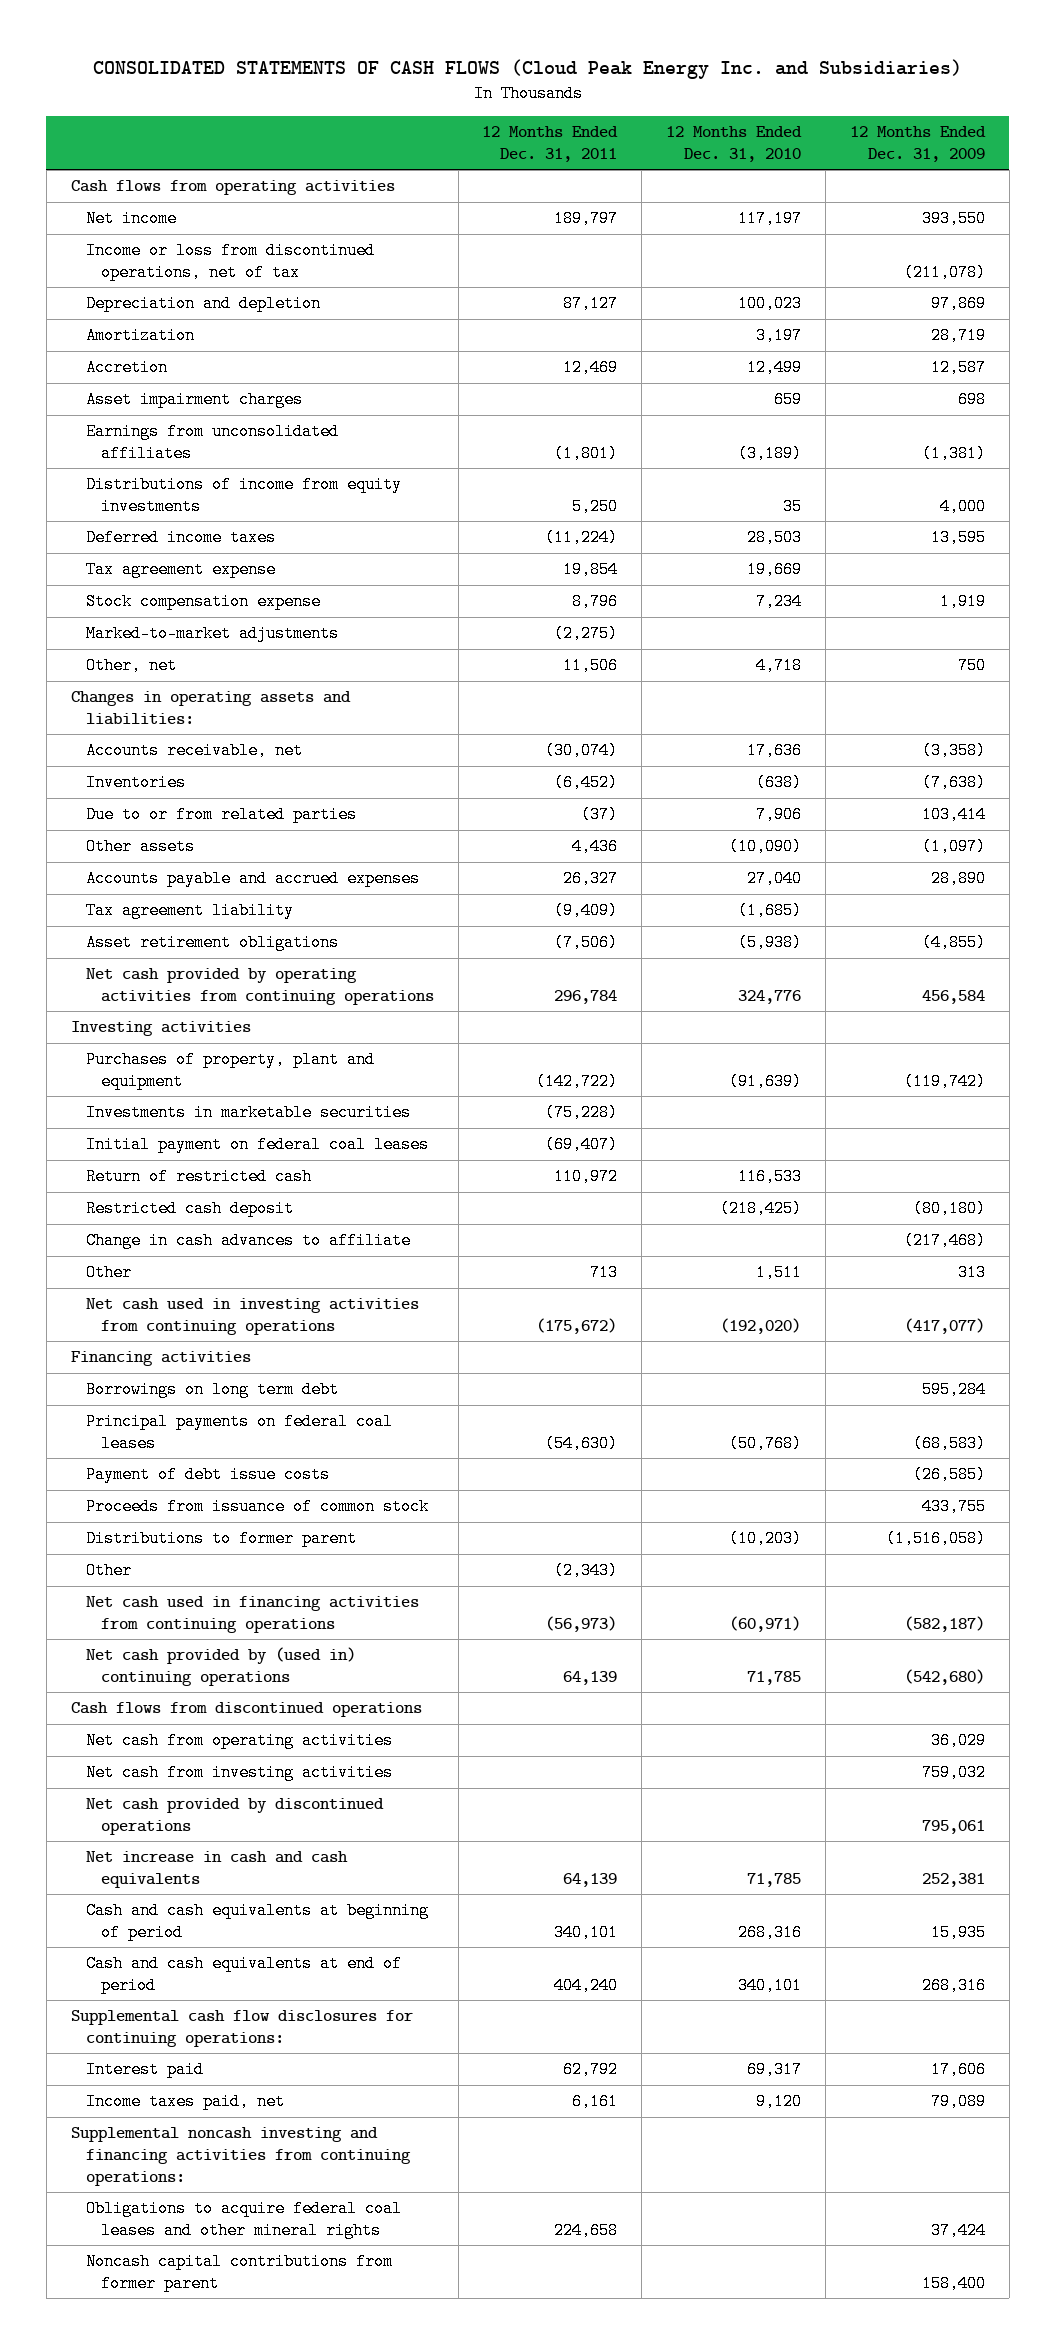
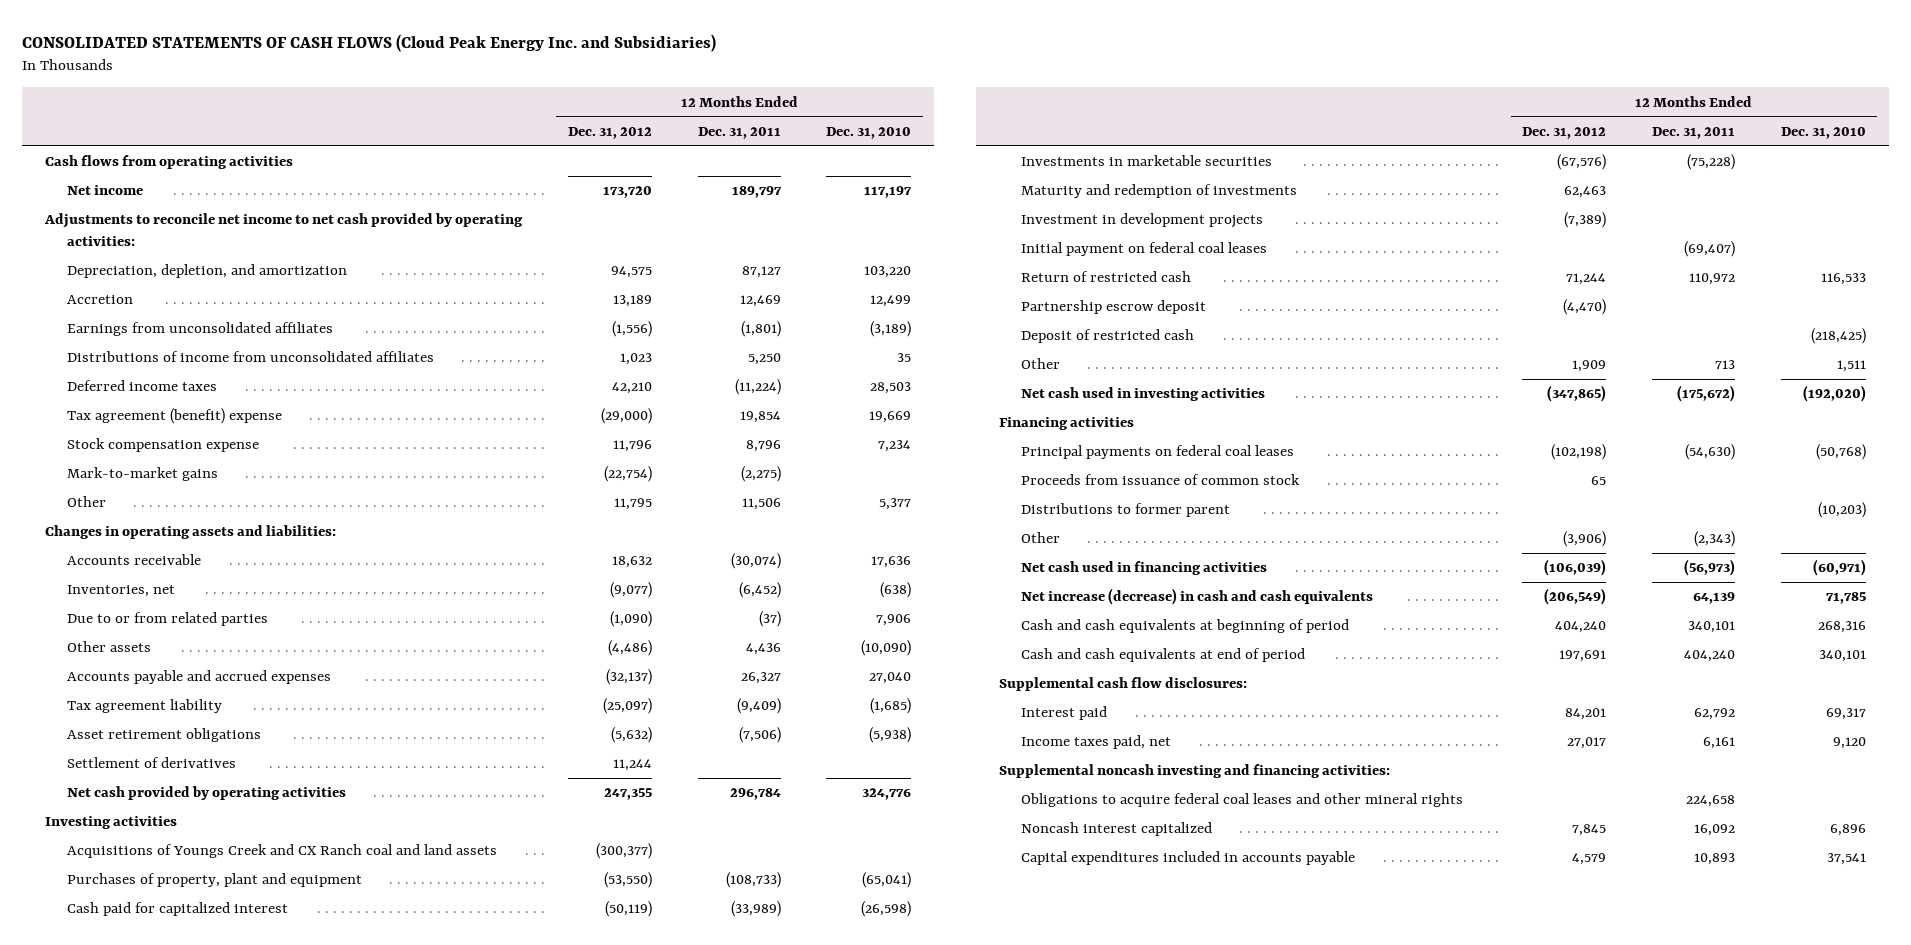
[849,126,986,162] 12 Months Ended Dec. 31, 2009 -> none
none -> [567,126,652,139] Dec. 31, 2012
[85,242,375,281] Income or loss from discontinued operations, net of tax -> none
[85,327,195,345] Amortization -> none
none -> [43,213,523,246] Adjustments to reconcile net income to net cash provided by operating activities:
[85,295,321,313] Depreciation and depletion -> [66,264,347,279] Depreciation, depletion, and amortization
[738,295,803,313] 100,023 -> [864,266,912,279] 103,220
[85,391,303,409] Asset impairment charges -> none
[85,476,402,515] Distributions of income from equity investments -> [66,351,434,363] Distributions of income from unconsolidated affiliates
[85,561,276,579] Tax agreement expense -> [66,408,282,425] Tax agreement (benefit) expense
[85,625,339,643] Marked-to-market adjustments -> [66,467,218,482] Mark-to-market gains
[85,657,177,675] Other, net -> [66,496,106,508] Other
[756,657,803,675] 4,718 -> [879,498,912,511] 5,377
[85,742,303,760] Accounts receivable, net -> [66,554,201,566] Accounts receivable
[85,774,186,792] Inventories -> [66,585,175,598] Inventories, net
none -> [66,757,236,769] Settlement of derivatives
[85,968,434,1005] Net cash provided by operating activities from continuing operations -> [66,786,346,801] Net cash provided by operating activities
none -> [66,844,497,859] Acquisitions of Youngs Creek and CX Ranch coal and land assets
[536,1072,619,1090] (142,722) -> [725,872,781,889] (108,733)
[729,1072,803,1090] (91,639) -> [862,872,912,889] (65,041)
none -> [66,902,288,917] Cash paid for capitalized interest
none -> [1021,184,1298,199] Maturity and redemption of investments
none -> [1021,213,1264,229] Investment in development projects
[85,1232,411,1250] Change in cash advances to affiliate -> none
none -> [1021,300,1207,315] Partnership escrow deposit
[85,1200,294,1218] Restricted cash deposit -> [1021,329,1195,344] Deposit of restricted cash
[85,1298,419,1335] Net cash used in investing activities from continuing operations -> [1021,387,1266,402] Net cash used in investing activities
[85,1381,339,1399] Borrowings on long term debt -> none
[85,1466,330,1484] Payment of debt issue costs -> none
[70,1702,422,1718] Cash flows from discontinued operations -> none
[85,1732,393,1750] Net cash from operating activities -> none
[85,1764,393,1782] Net cash from investing activities -> none
[85,1798,384,1835] Net cash provided by discontinued operations -> none
[85,1851,348,1888] Net increase in cash and cash equivalents -> none
[85,1596,419,1633] Net cash used in financing activities from continuing operations -> [1021,561,1268,576] Net cash used in financing activities
[85,1647,356,1686] Net cash provided by (used in) continuing operations -> [1021,588,1374,606] Net increase (decrease) in cash and cash equivalents
[70,2010,413,2047] Supplemental cash flow disclosures for continuing operations: -> [999,677,1248,692] Supplemental cash flow disclosures:
[70,2127,411,2186] Supplemental noncash investing and financing activities from continuing operations: -> [999,764,1391,779] Supplemental noncash investing and financing activities:
[85,2253,393,2292] Noncash capital contributions from former parent -> none
none -> [1021,822,1213,837] Noncash interest capitalized
none -> [1021,851,1356,866] Capital expenditures included in accounts payable

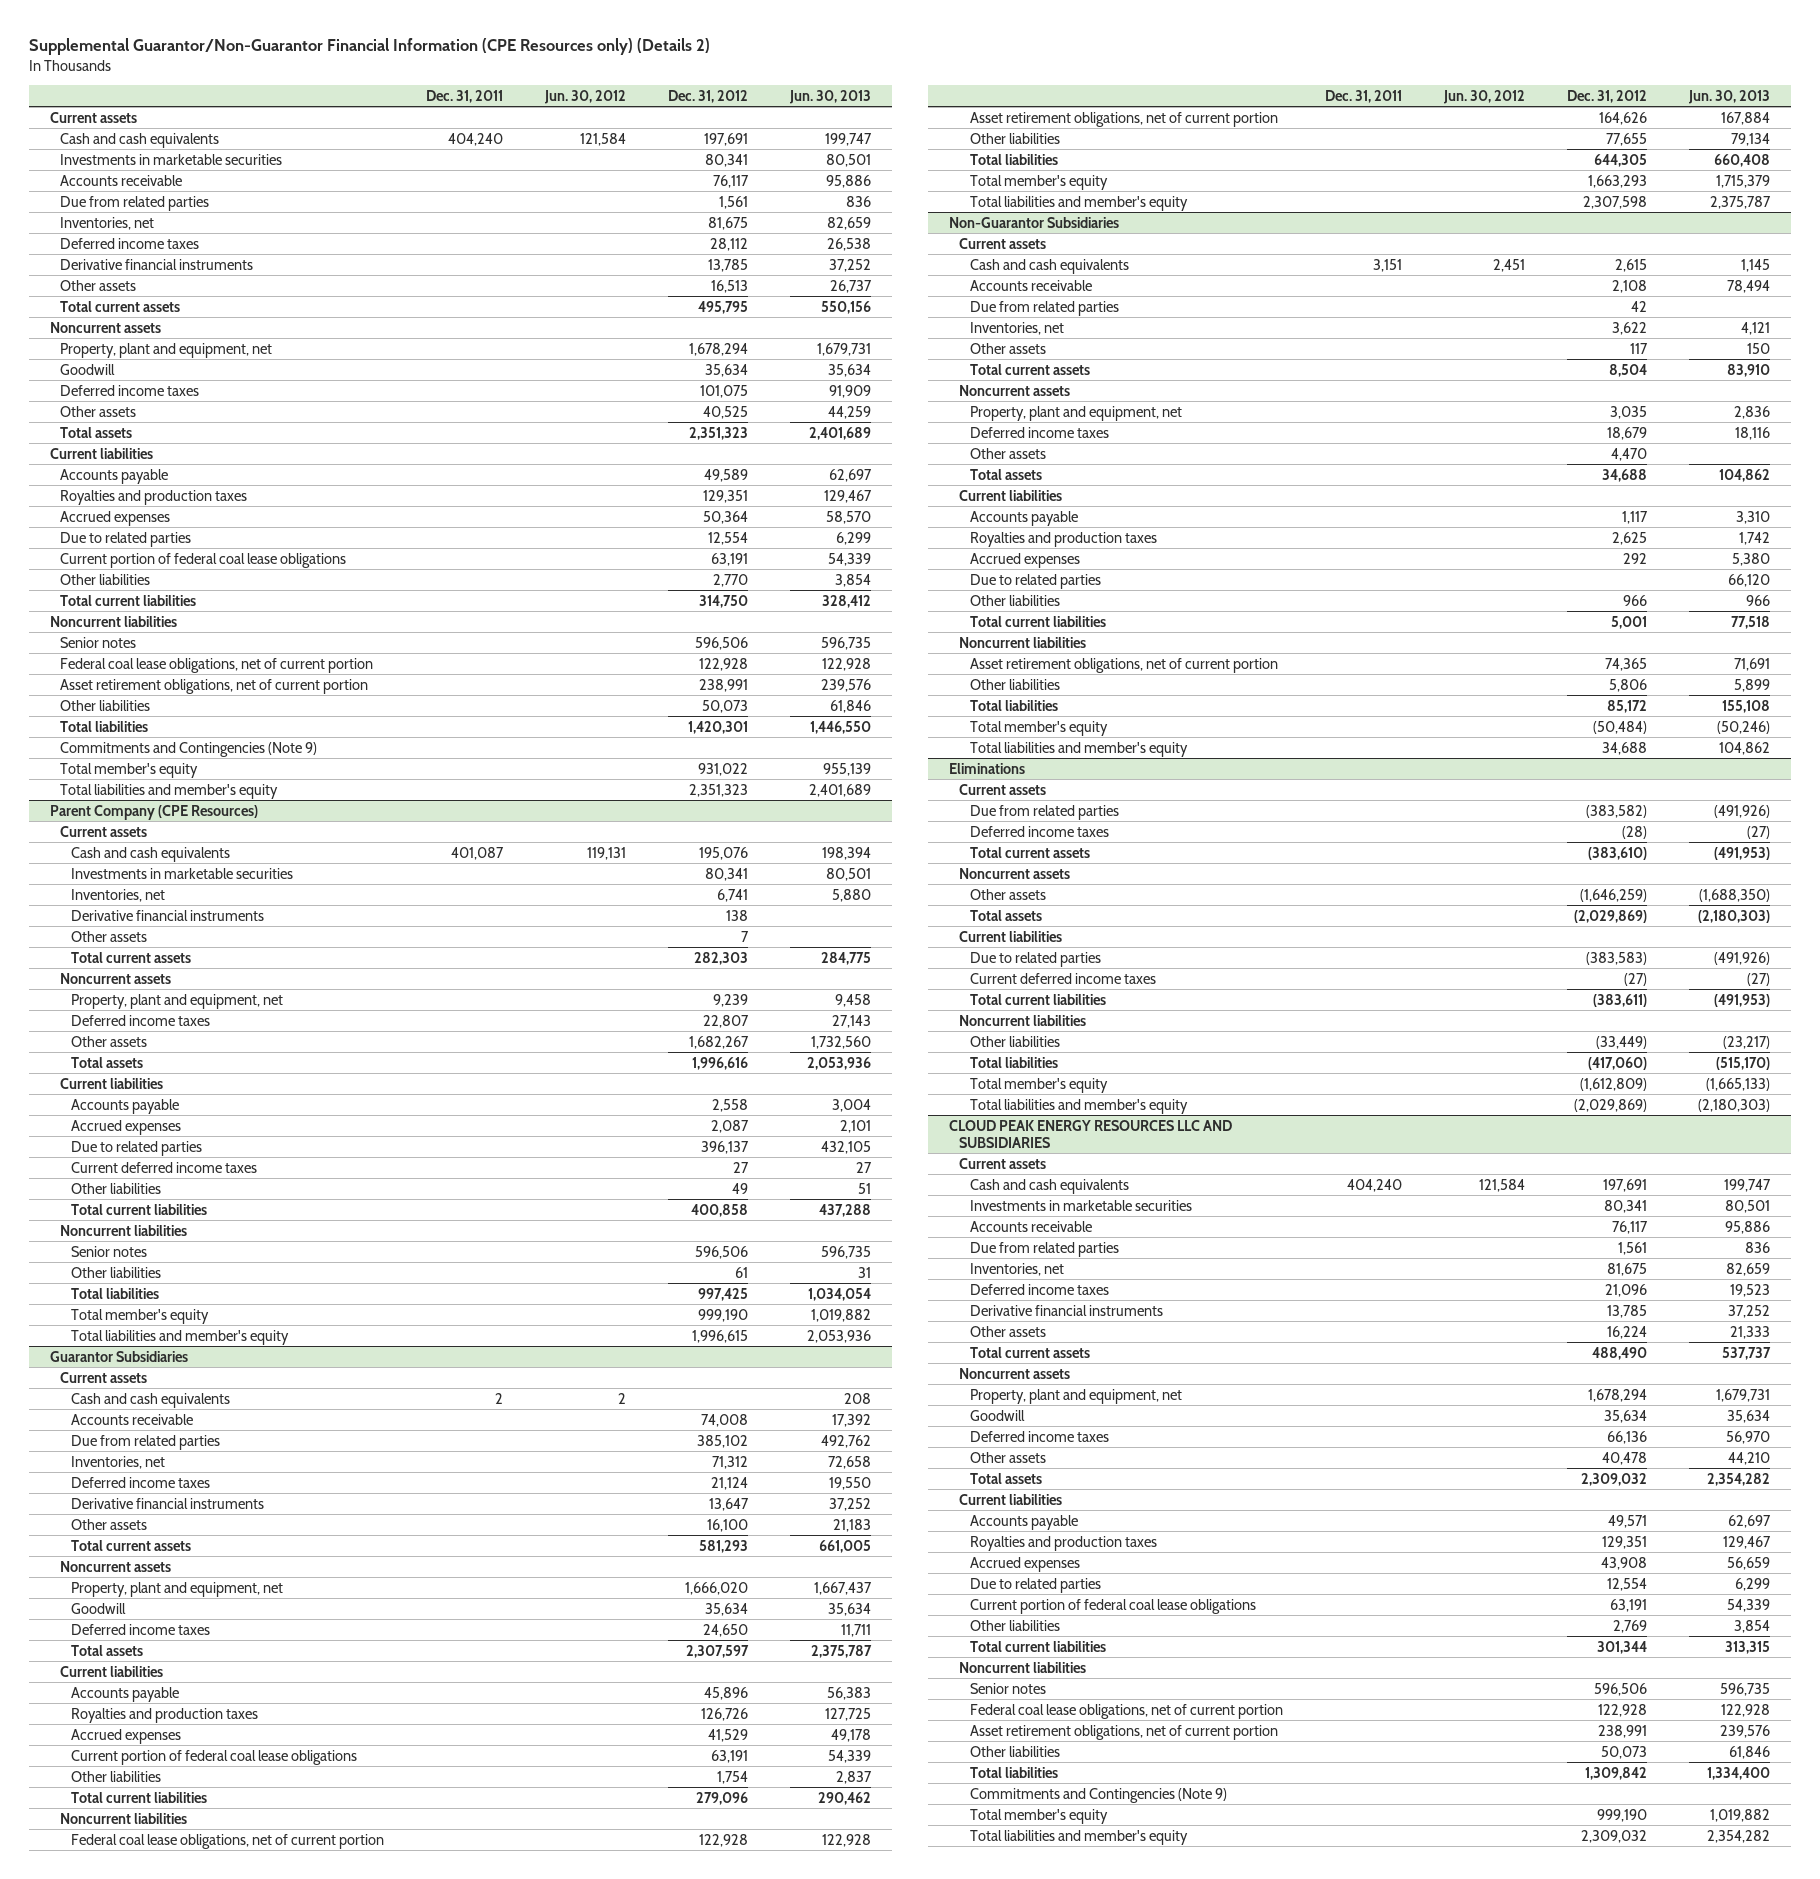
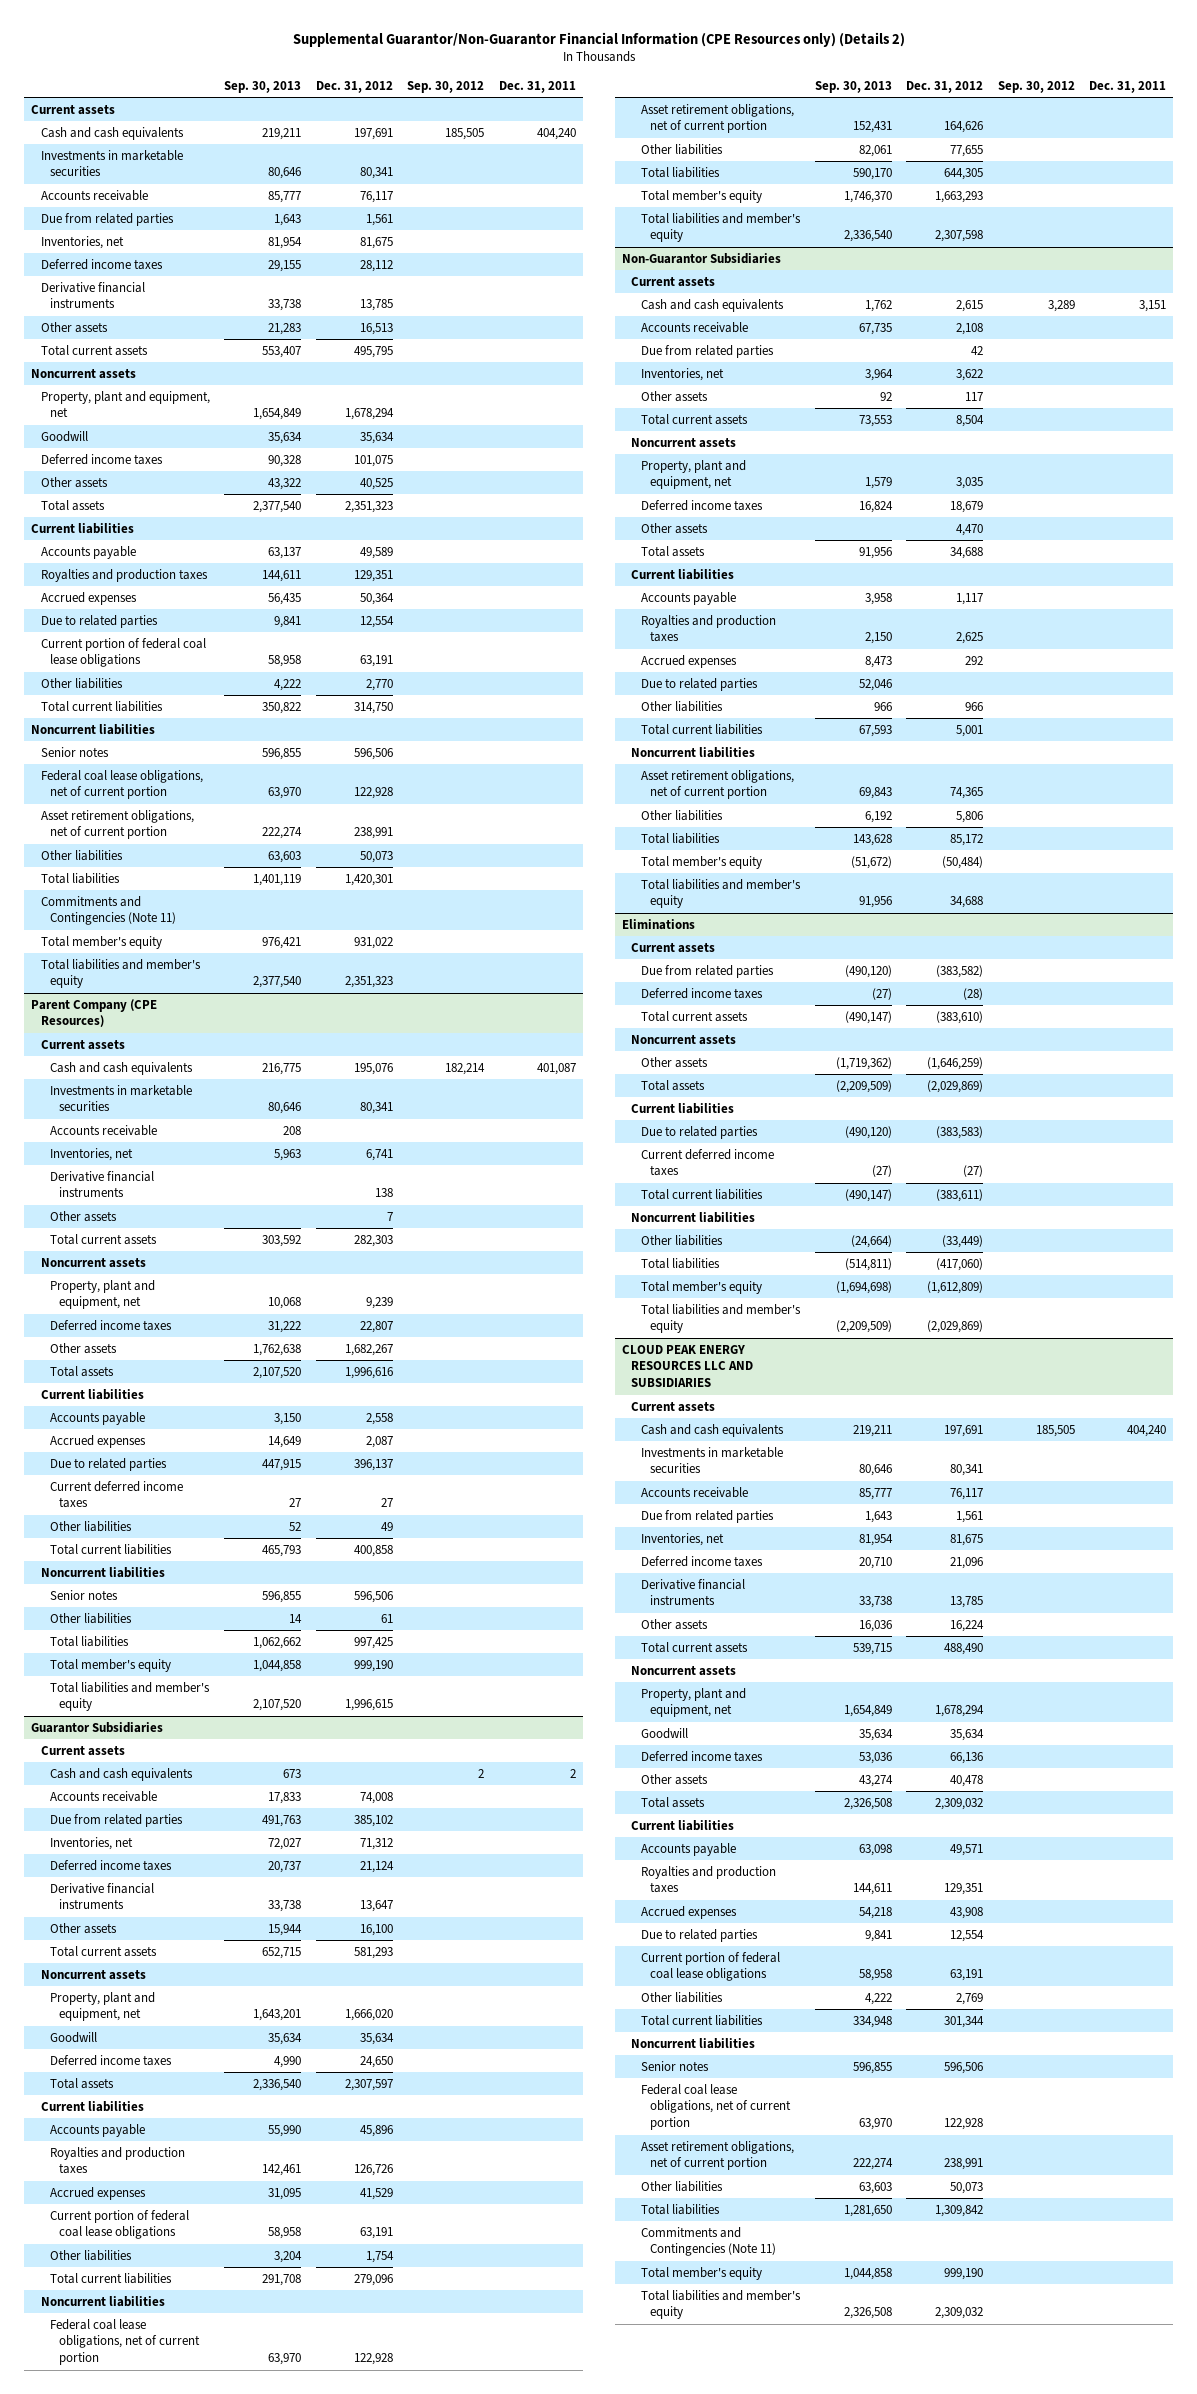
[543,89,626,104] Jun. 30, 2012 -> none
[788,89,871,104] Jun. 30, 2013 -> none
none -> [224,80,302,93] Sep. 30, 2013
none -> [407,80,485,93] Sep. 30, 2012
[60,741,318,757] Commitments and Contingencies (Note 9) -> [40,895,176,926] Commitments and Contingencies (Note 11)
none -> [49,1124,157,1136] Accounts receivable
[969,1787,1227,1803] Commitments and Contingencies (Note 9) -> [640,2226,776,2257] Commitments and Contingencies (Note 11)

